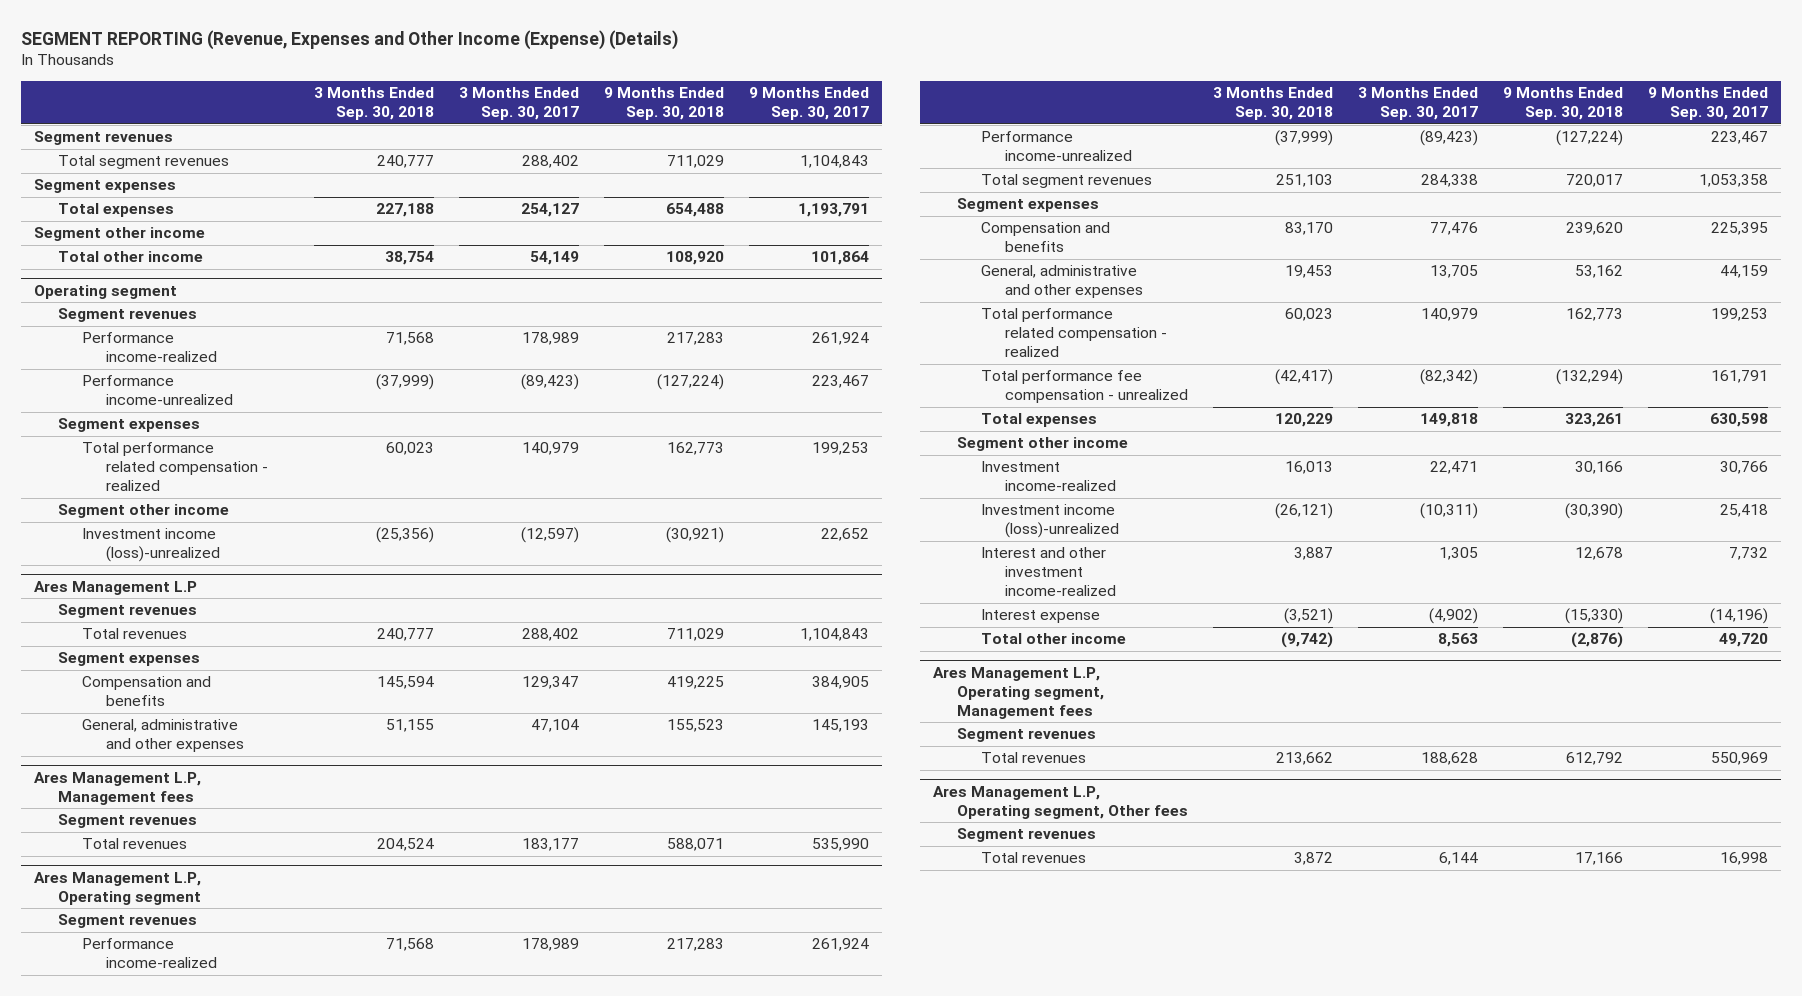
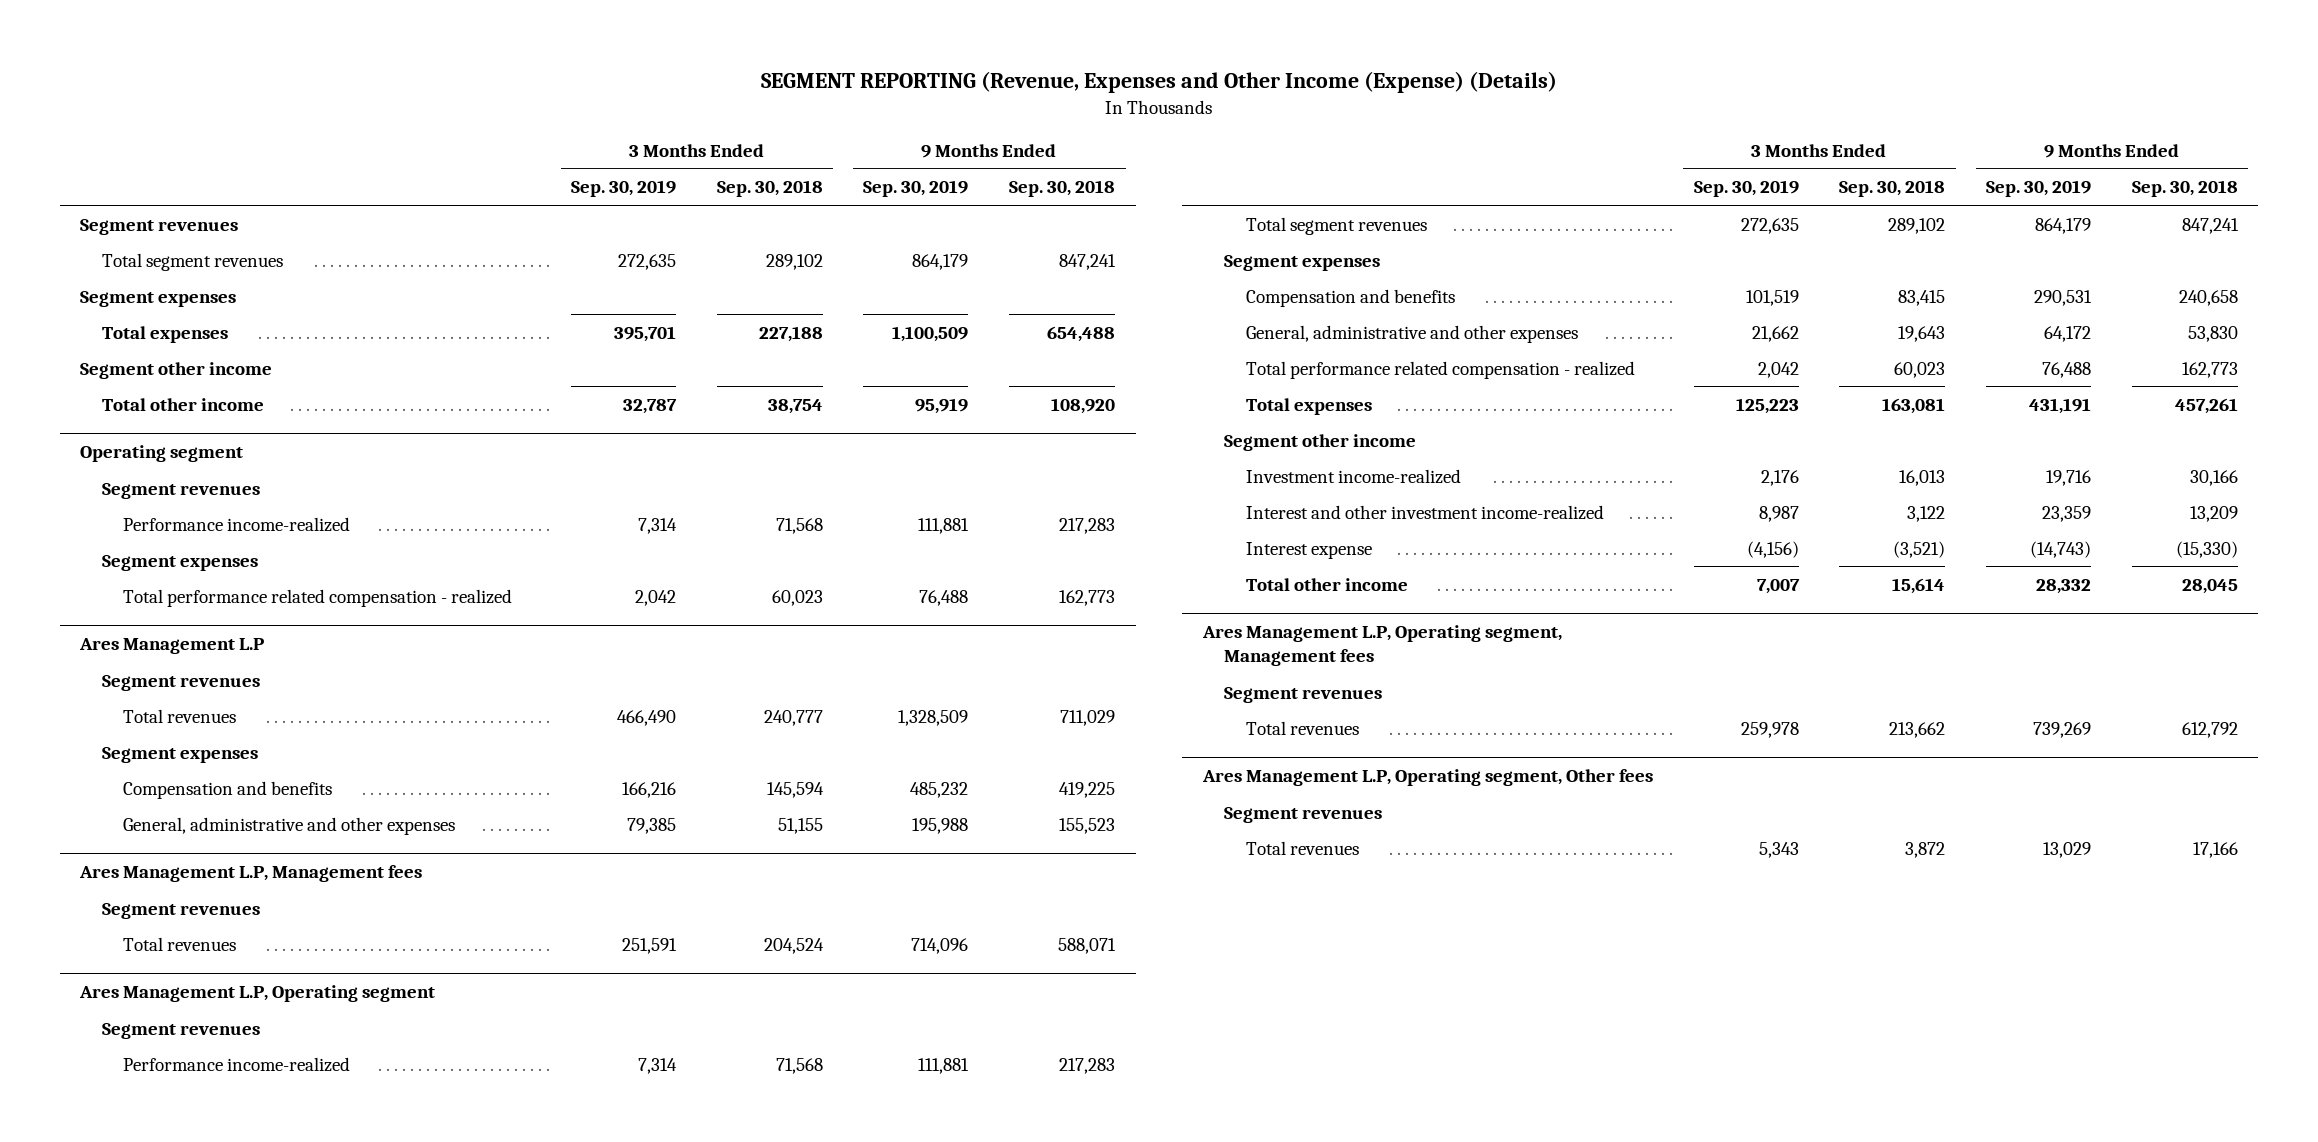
[459,87,580,120] 3 Months Ended Sep. 30, 2017 -> none
[749,87,870,120] 9 Months Ended Sep. 30, 2017 -> none
none -> [570,180,676,198] Sep. 30, 2019
none -> [863,180,969,198] Sep. 30, 2019
[376,155,434,169] 240,777 -> [765,253,823,270] 289,102
[667,155,725,169] 711,029 -> [1059,253,1117,270] 847,241
[81,375,233,406] Performance income-unrealized -> none
[57,504,229,519] Segment other income -> none
[81,528,220,563] Investment income (loss)-unrealized -> none
[980,131,1132,162] Performance income-unrealized -> none
[1275,174,1333,188] 251,103 -> [1888,217,1946,234] 289,102
[1566,174,1624,188] 720,017 -> [2182,217,2240,234] 847,241
[1284,222,1333,236] 83,170 -> [1898,289,1946,306] 83,415
[1566,222,1624,236] 239,620 -> [2179,289,2239,306] 240,658
[1284,265,1333,279] 19,453 -> [1898,325,1946,342] 19,643
[1575,265,1624,279] 53,162 -> [2188,325,2239,342] 53,830
[980,370,1188,404] Total performance fee compensation - unrealized -> none
[1274,413,1333,428] 120,229 -> [1882,397,1946,414] 163,081
[1565,413,1624,428] 323,261 -> [2175,397,2239,414] 457,261
[980,504,1119,539] Investment income (loss)-unrealized -> none
[1293,547,1333,561] 3,887 -> [1907,505,1946,522] 3,122
[1575,547,1624,561] 12,678 -> [2190,505,2239,522] 13,209
[1280,632,1333,649] (9,742) -> [1892,577,1946,594] 15,614
[1571,632,1624,649] (2,876) -> [2182,578,2239,594] 28,045

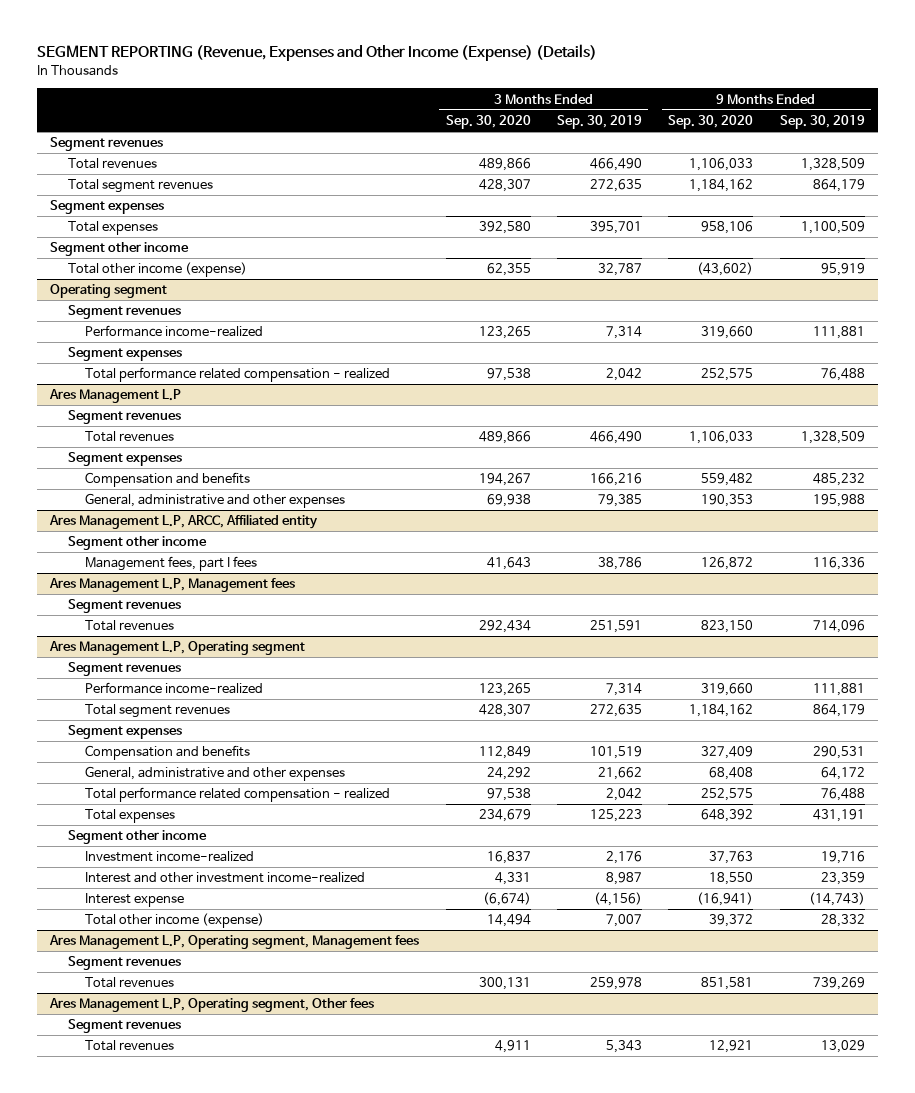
[716,180,823,198] Sep. 30, 2018 -> none
[1009,180,1116,198] Sep. 30, 2018 -> none
none -> [445,115,531,130] Sep. 30, 2020
none -> [668,115,754,130] Sep. 30, 2020
none -> [67,158,157,170] Total revenues
[101,397,264,411] Total other income -> [67,262,247,278] Total other income (expense)
none -> [49,514,319,530] Ares Management L.P, ARCC, Affiliated entity
none -> [67,536,207,551] Segment other income
none -> [85,556,258,572] Management fees, part I fees
[1245,577,1408,591] Total other income -> [85,913,265,929] Total other income (expense)

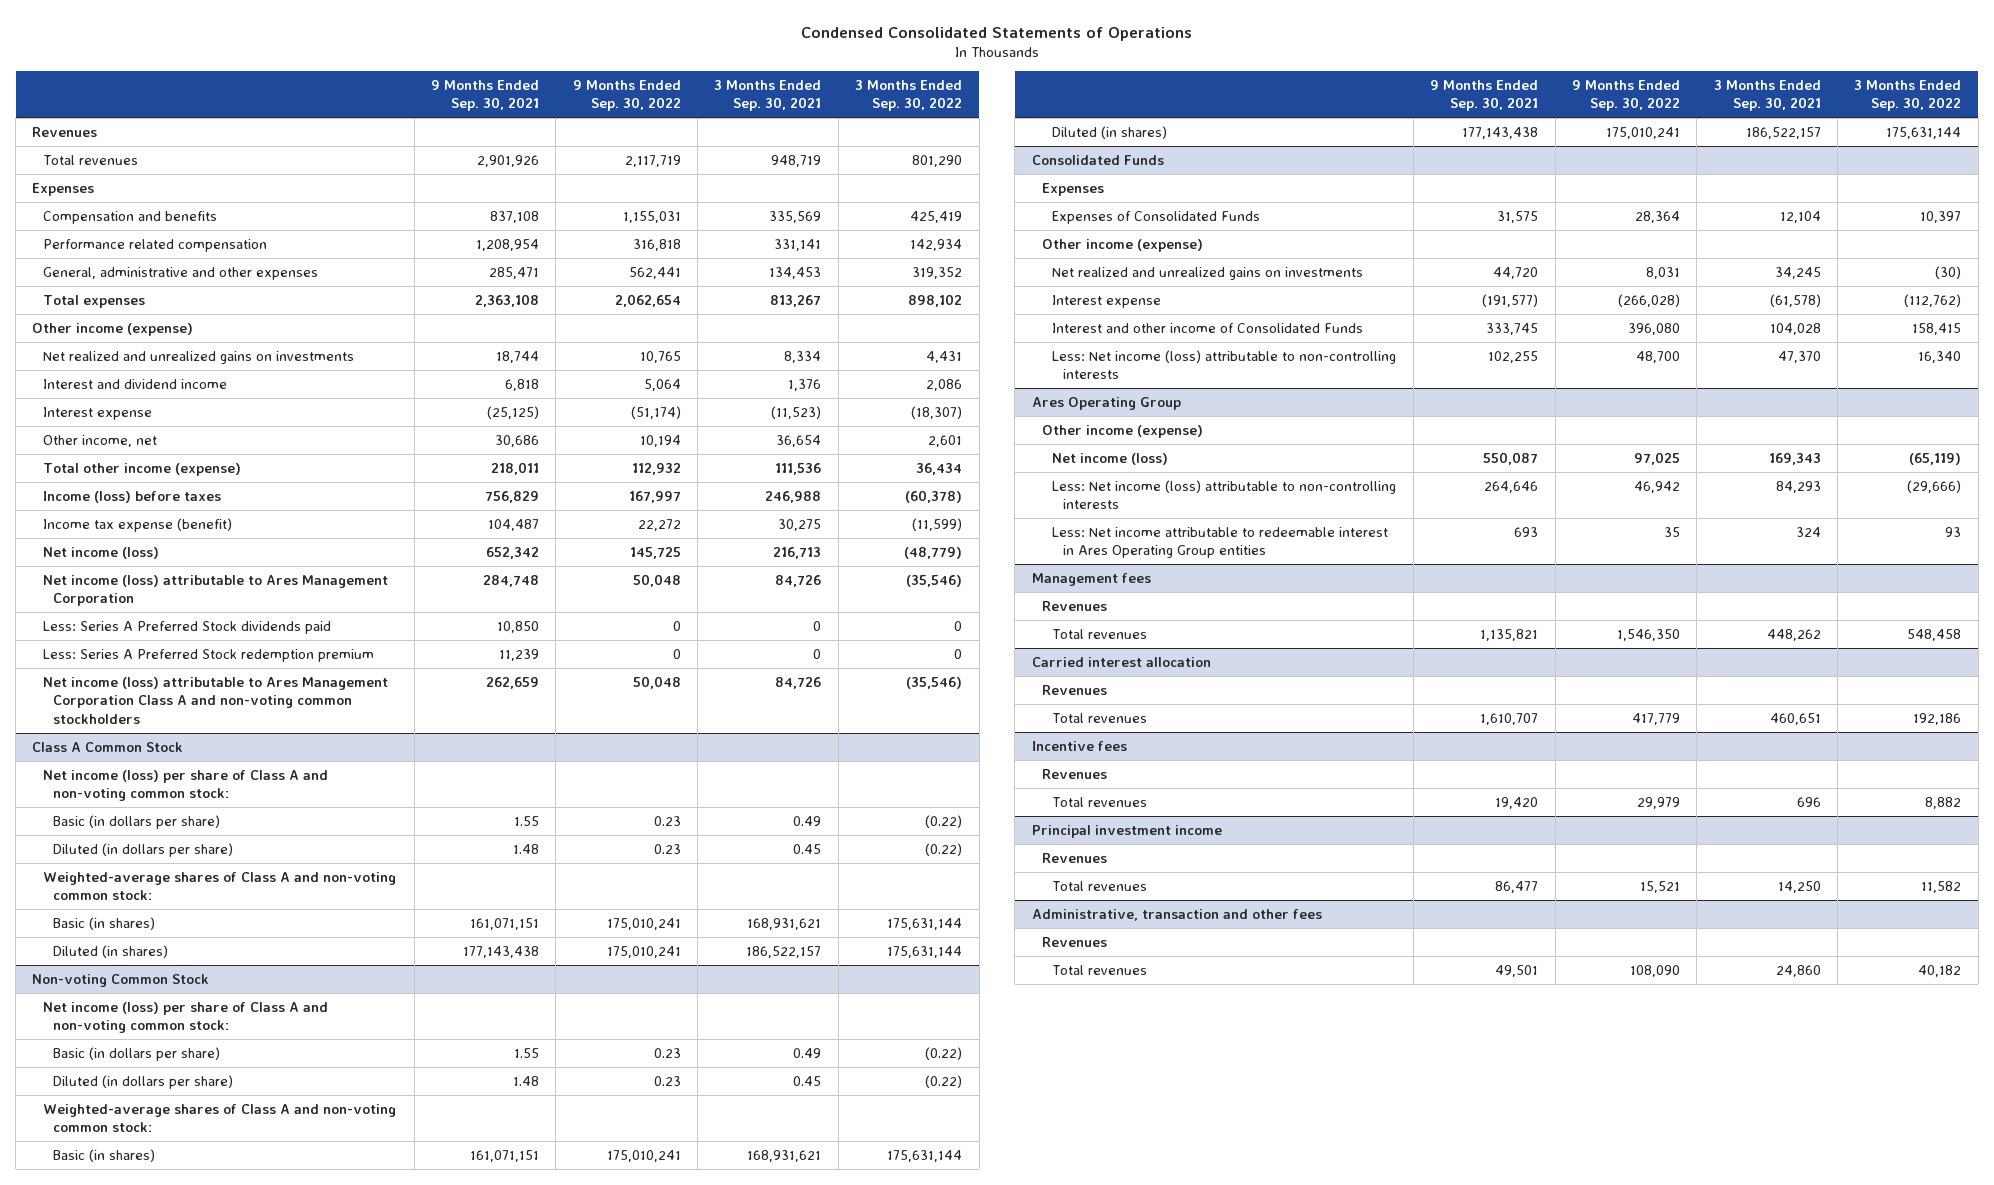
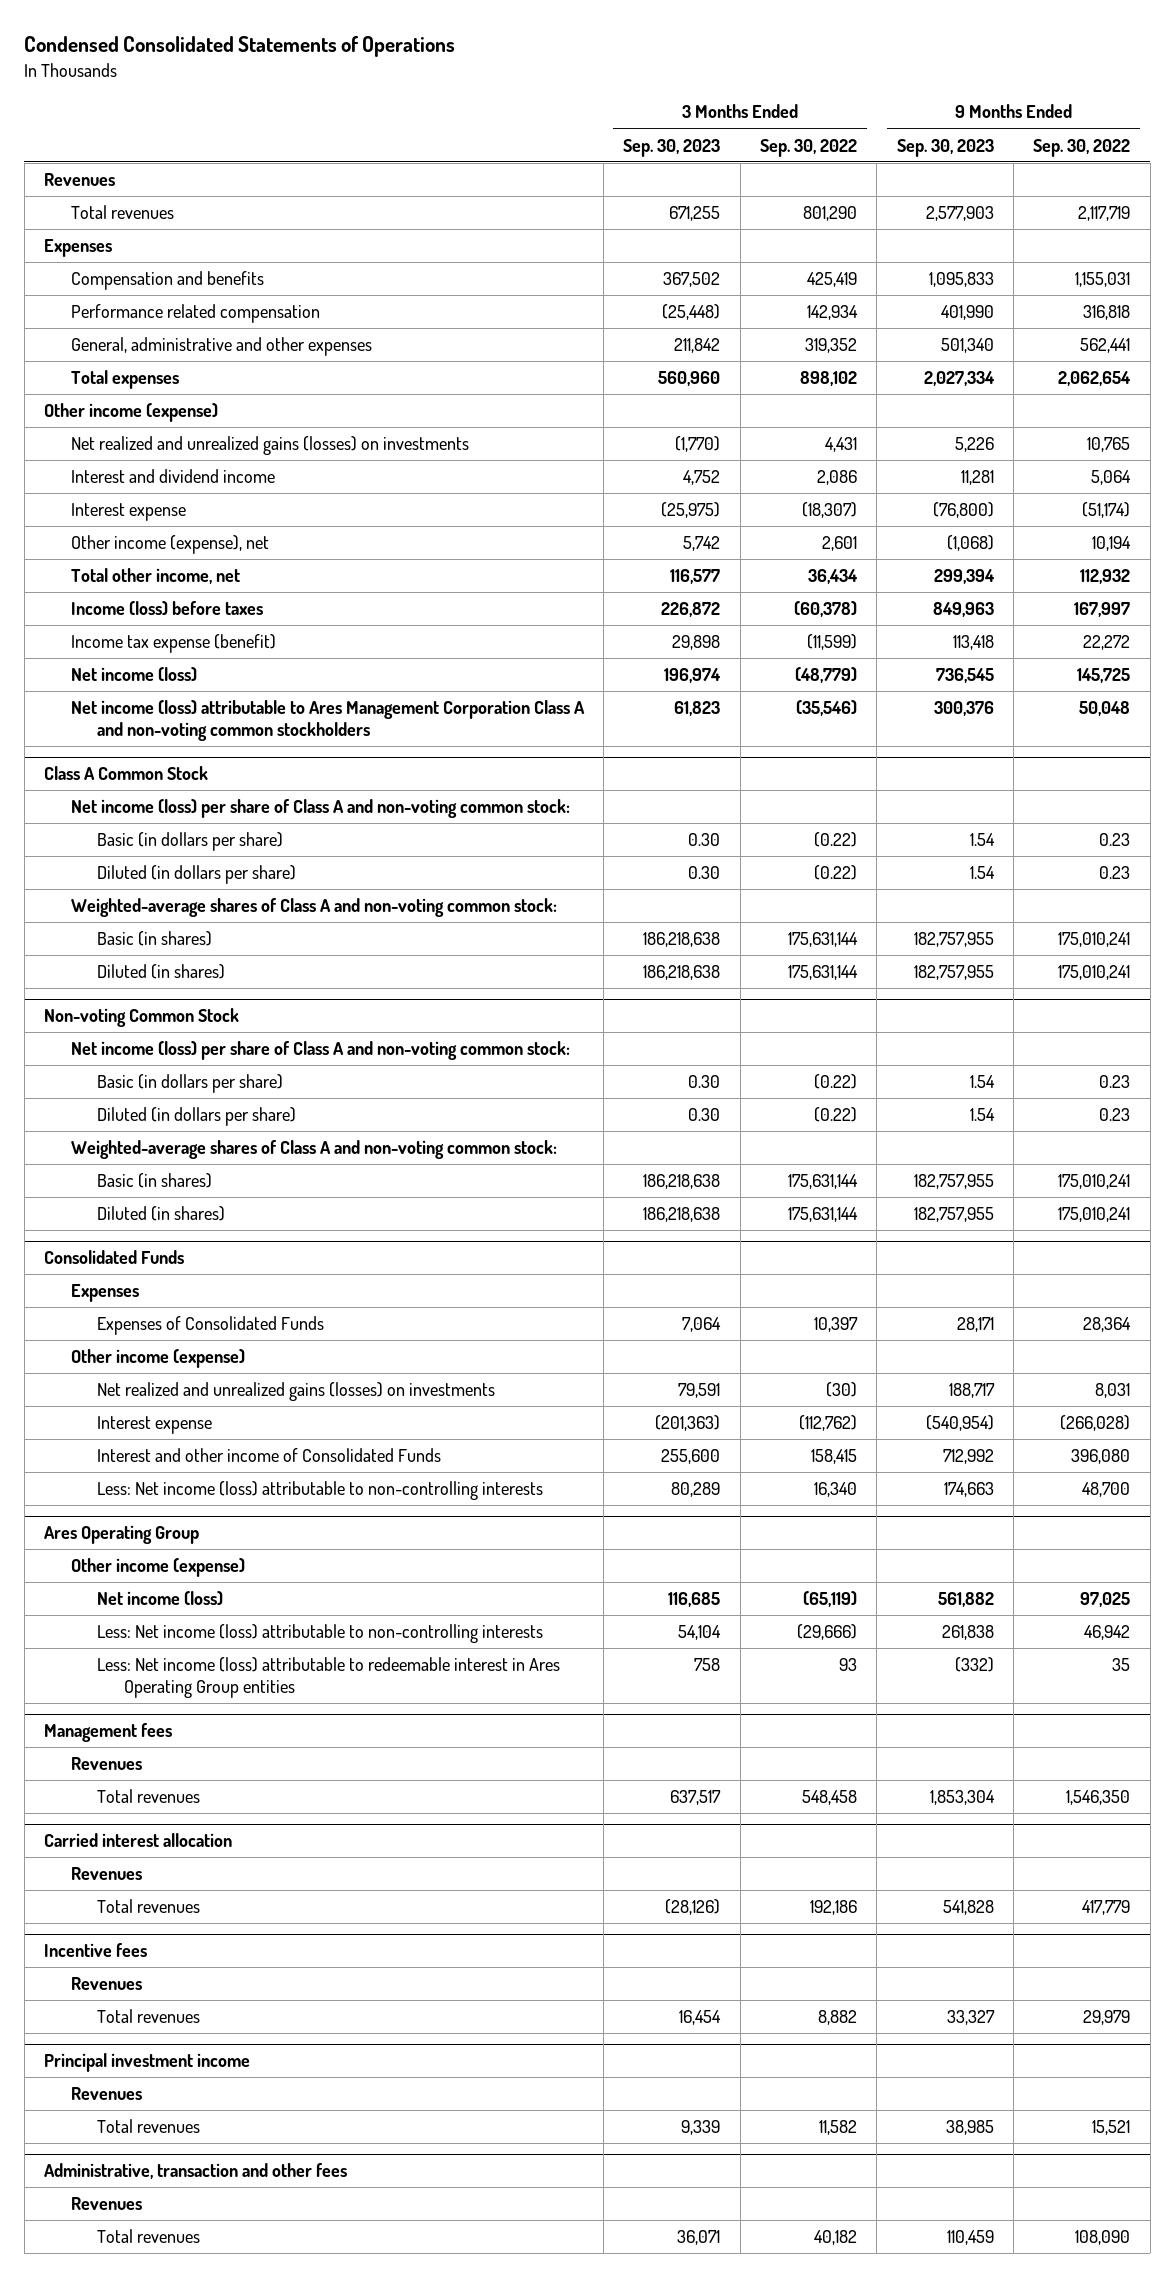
[431,79,540,112] 9 Months Ended Sep. 30, 2021 -> none
[714,79,822,112] 3 Months Ended Sep. 30, 2021 -> none
none -> [623,138,721,157] Sep. 30, 2023
none -> [896,138,994,157] Sep. 30, 2023
[42,350,354,364] Net realized and unrealized gains on investments -> [70,436,469,456] Net realized and unrealized gains (losses) on investments
[42,434,157,447] Other income, net -> [70,535,269,555] Other income (expense), net
[42,462,241,476] Total other income (expense) -> [70,568,240,585] Total other income, net
[42,574,388,607] Net income (loss) attributable to Ares Management Corporation -> none
[42,620,331,634] Less: Series A Preferred Stock dividends paid -> none
[42,648,374,662] Less: Series A Preferred Stock redemption premium -> none
[1052,266,1364,280] Net realized and unrealized gains on investments -> [97,1382,496,1402] Net realized and unrealized gains (losses) on investments
[1052,526,1389,559] Less: Net income attributable to redeemable interest in Ares Operating Group entities -> [97,1657,561,1699] Less: Net income (loss) attributable to redeemable interest in Ares Operating Group entities

